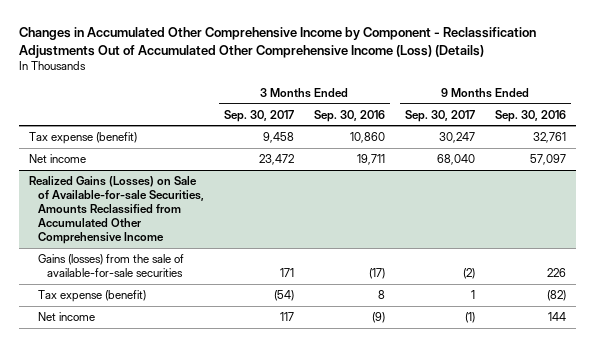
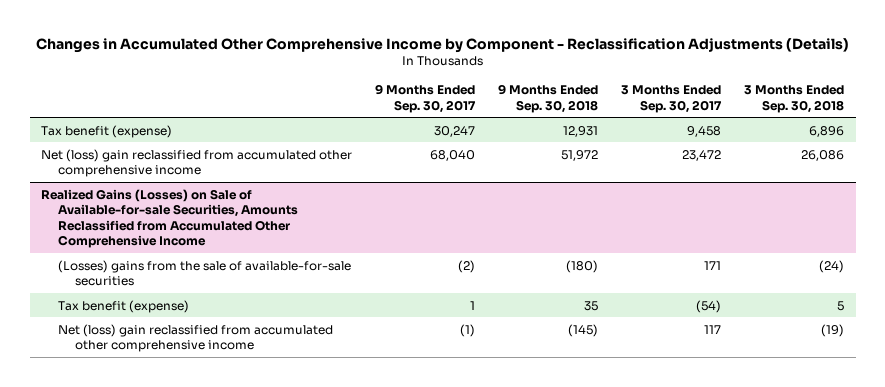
[19,26,537,58] Changes in Accumulated Other Comprehensive Income by Component - Reclassification Adjustments Out of Accumulated Other Comprehensive Income (Loss) (Details) -> [35,37,849,53] Changes in Accumulated Other Comprehensive Income by Component - Reclassification Adjustments (Details)
[313,109,385,122] Sep. 30, 2016 -> none
[494,109,566,122] Sep. 30, 2016 -> none
none -> [498,84,599,113] 9 Months Ended Sep. 30, 2018
none -> [744,85,845,113] 3 Months Ended Sep. 30, 2018
[29,132,138,145] Tax expense (benefit) -> [41,124,173,138] Tax benefit (expense)
[29,154,87,164] Net income -> [41,148,353,178] Net (loss) gain reclassified from accumulated other comprehensive income
[38,254,185,278] Gains (losses) from the sale of available-for-sale securities -> [58,259,352,287] (Losses) gains from the sale of available-for-sale securities
[38,290,147,303] Tax expense (benefit) -> [58,299,190,313] Tax benefit (expense)
[38,312,96,322] Net income -> [58,323,334,353] Net (loss) gain reclassified from accumulated other comprehensive income

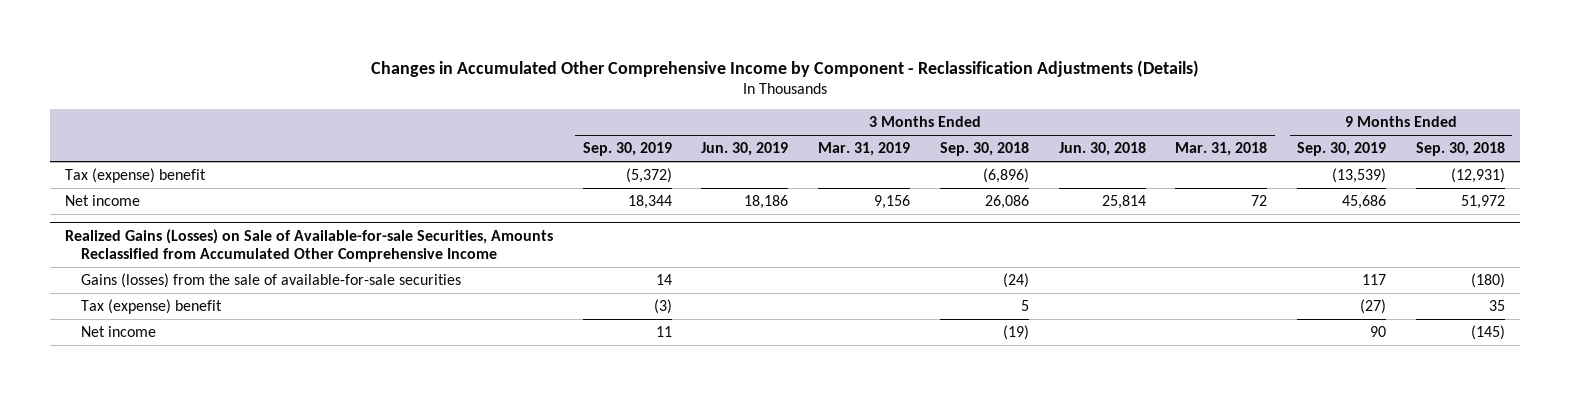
[375,84,477,113] 9 Months Ended Sep. 30, 2017 -> none
[621,85,723,113] 3 Months Ended Sep. 30, 2017 -> none
none -> [582,142,672,157] Sep. 30, 2019
none -> [701,142,789,157] Jun. 30, 2019
none -> [818,142,911,157] Mar. 31, 2019
none -> [1058,142,1146,157] Jun. 30, 2018
none -> [1175,142,1268,157] Mar. 31, 2018
none -> [1297,142,1387,157] Sep. 30, 2019
[41,124,173,138] Tax benefit (expense) -> [64,167,206,183] Tax (expense) benefit
[563,125,599,137] 12,931 -> [1450,167,1505,183] (12,931)
[809,125,845,137] 6,896 -> [982,167,1029,183] (6,896)
[41,148,353,178] Net (loss) gain reclassified from accumulated other comprehensive income -> [64,194,140,206] Net income
[58,259,352,287] (Losses) gains from the sale of available-for-sale securities -> [80,272,461,288] Gains (losses) from the sale of available-for-sale securities
[58,299,190,313] Tax benefit (expense) -> [80,298,222,314] Tax (expense) benefit
[58,323,334,353] Net (loss) gain reclassified from accumulated other comprehensive income -> [80,325,156,337] Net income

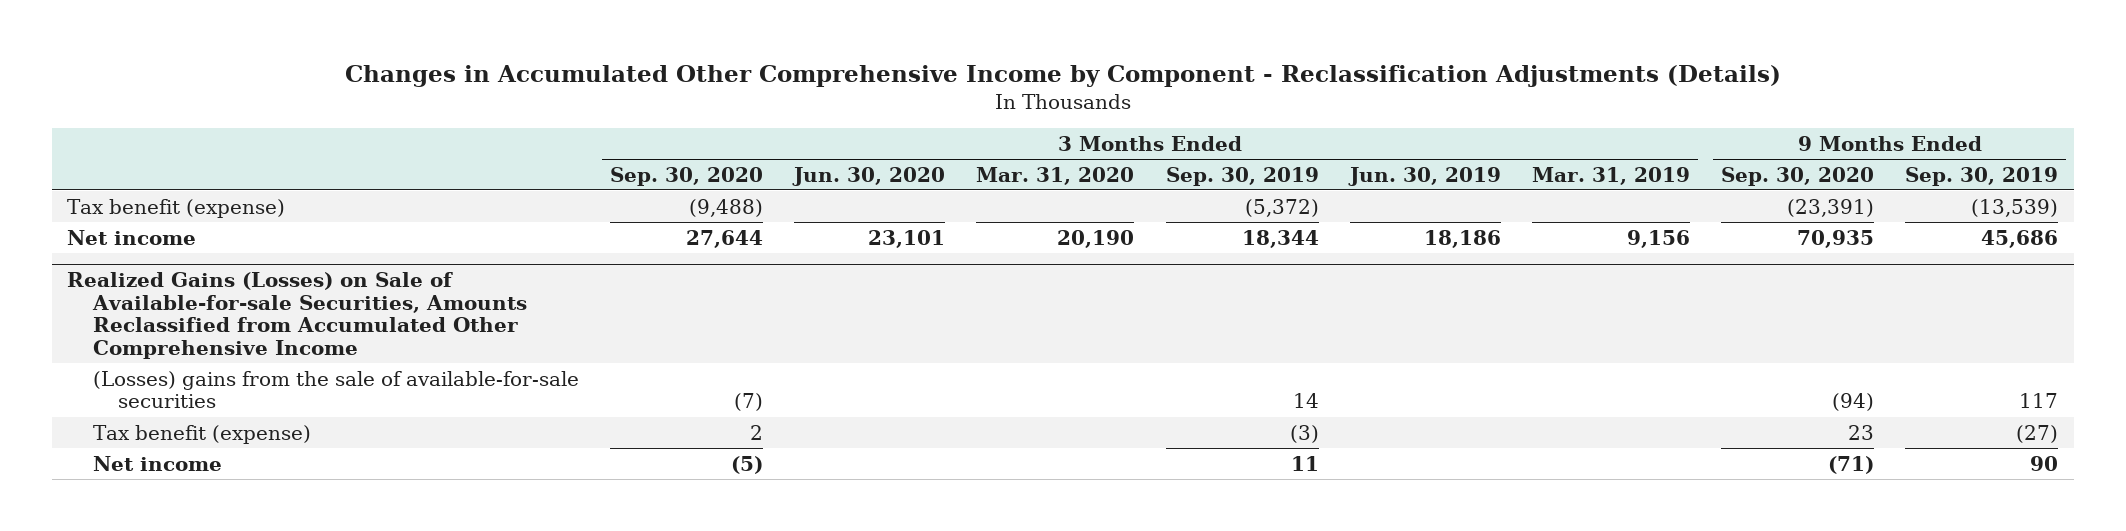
[939,142,1029,157] Sep. 30, 2018 -> none
[1058,142,1146,157] Jun. 30, 2018 -> none
[1175,142,1268,157] Mar. 31, 2018 -> none
[1415,142,1505,157] Sep. 30, 2018 -> none
none -> [610,166,764,186] Sep. 30, 2020
none -> [792,166,946,186] Jun. 30, 2020
none -> [976,166,1135,185] Mar. 31, 2020
none -> [1720,166,1874,186] Sep. 30, 2020
[64,167,206,183] Tax (expense) benefit -> [67,198,286,218] Tax benefit (expense)
[80,272,461,288] Gains (losses) from the sale of available-for-sale securities -> [92,370,579,409] (Losses) gains from the sale of available-for-sale securities
[80,298,222,314] Tax (expense) benefit -> [92,424,311,444] Tax benefit (expense)

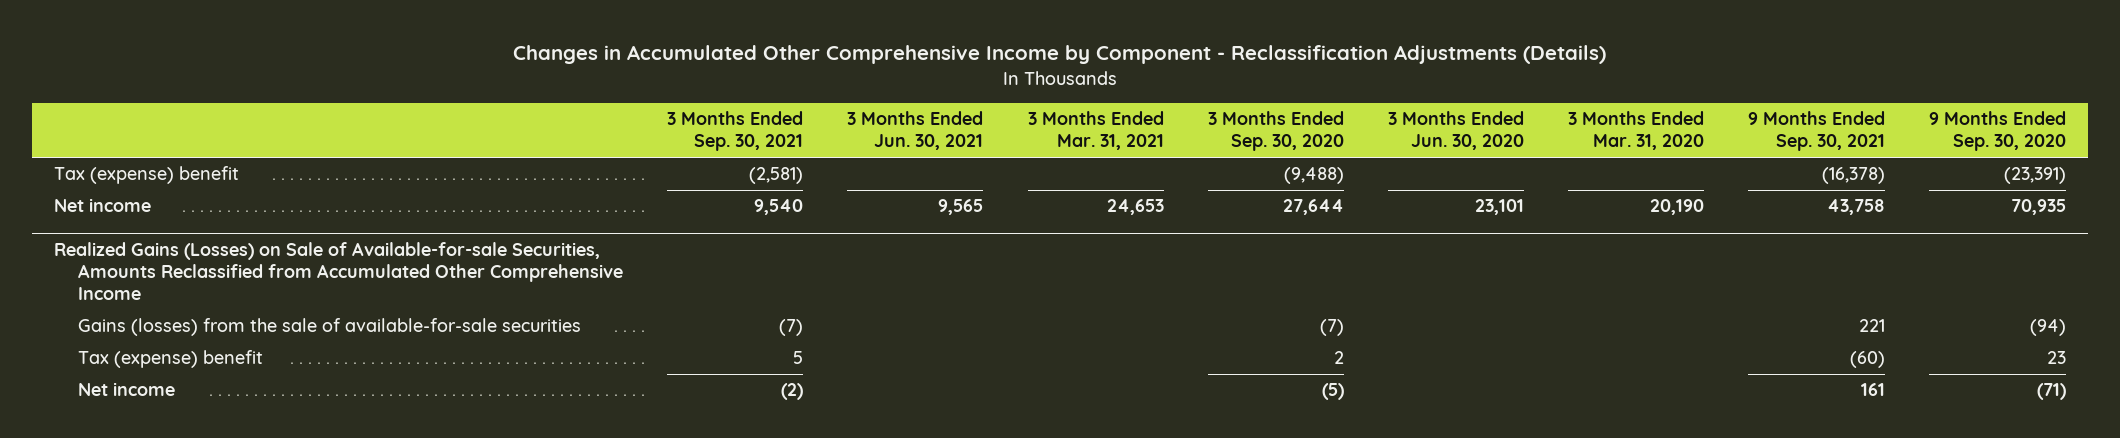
[1165,166,1319,186] Sep. 30, 2019 -> none
[1347,166,1501,186] Jun. 30, 2019 -> none
[1531,166,1690,185] Mar. 31, 2019 -> none
[1905,166,2059,186] Sep. 30, 2019 -> none
none -> [667,111,804,152] 3 Months Ended Sep. 30, 2021
none -> [847,111,984,151] 3 Months Ended Jun. 30, 2021
none -> [1027,111,1164,151] 3 Months Ended Mar. 31, 2021
none -> [1747,111,1885,152] 9 Months Ended Sep. 30, 2021
[67,198,286,218] Tax benefit (expense) -> [54,166,240,185] Tax (expense) benefit
[92,370,579,409] (Losses) gains from the sale of available-for-sale securities -> [78,318,582,337] Gains (losses) from the sale of available-for-sale securities
[92,424,311,444] Tax benefit (expense) -> [78,350,264,369] Tax (expense) benefit

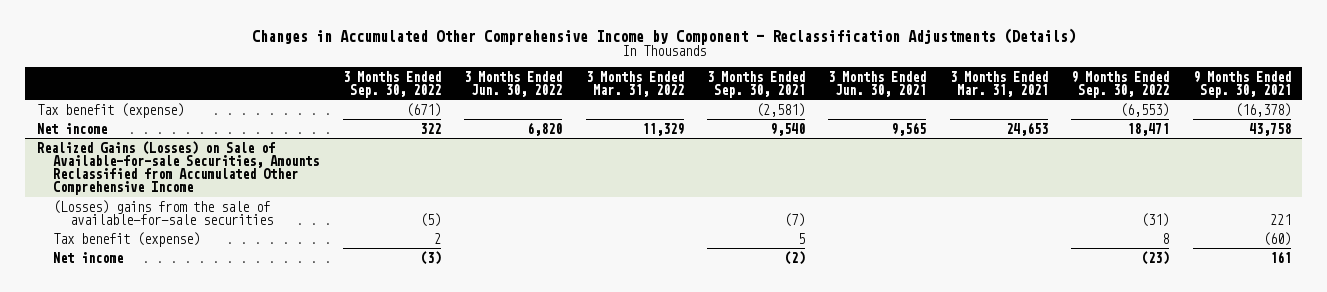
[1207,111,1344,152] 3 Months Ended Sep. 30, 2020 -> none
[1387,111,1524,151] 3 Months Ended Jun. 30, 2020 -> none
[1567,111,1704,151] 3 Months Ended Mar. 31, 2020 -> none
[1928,111,2066,152] 9 Months Ended Sep. 30, 2020 -> none
none -> [342,70,441,98] 3 Months Ended Sep. 30, 2022
none -> [464,70,563,97] 3 Months Ended Jun. 30, 2022
none -> [585,70,684,97] 3 Months Ended Mar. 31, 2022
none -> [1071,70,1170,98] 9 Months Ended Sep. 30, 2022
[54,166,240,185] Tax (expense) benefit -> [36,102,184,118] Tax benefit (expense)
[78,318,582,337] Gains (losses) from the sale of available-for-sale securities -> [53,199,274,225] (Losses) gains from the sale of available-for-sale securities
[78,350,264,369] Tax (expense) benefit -> [53,231,201,247] Tax benefit (expense)

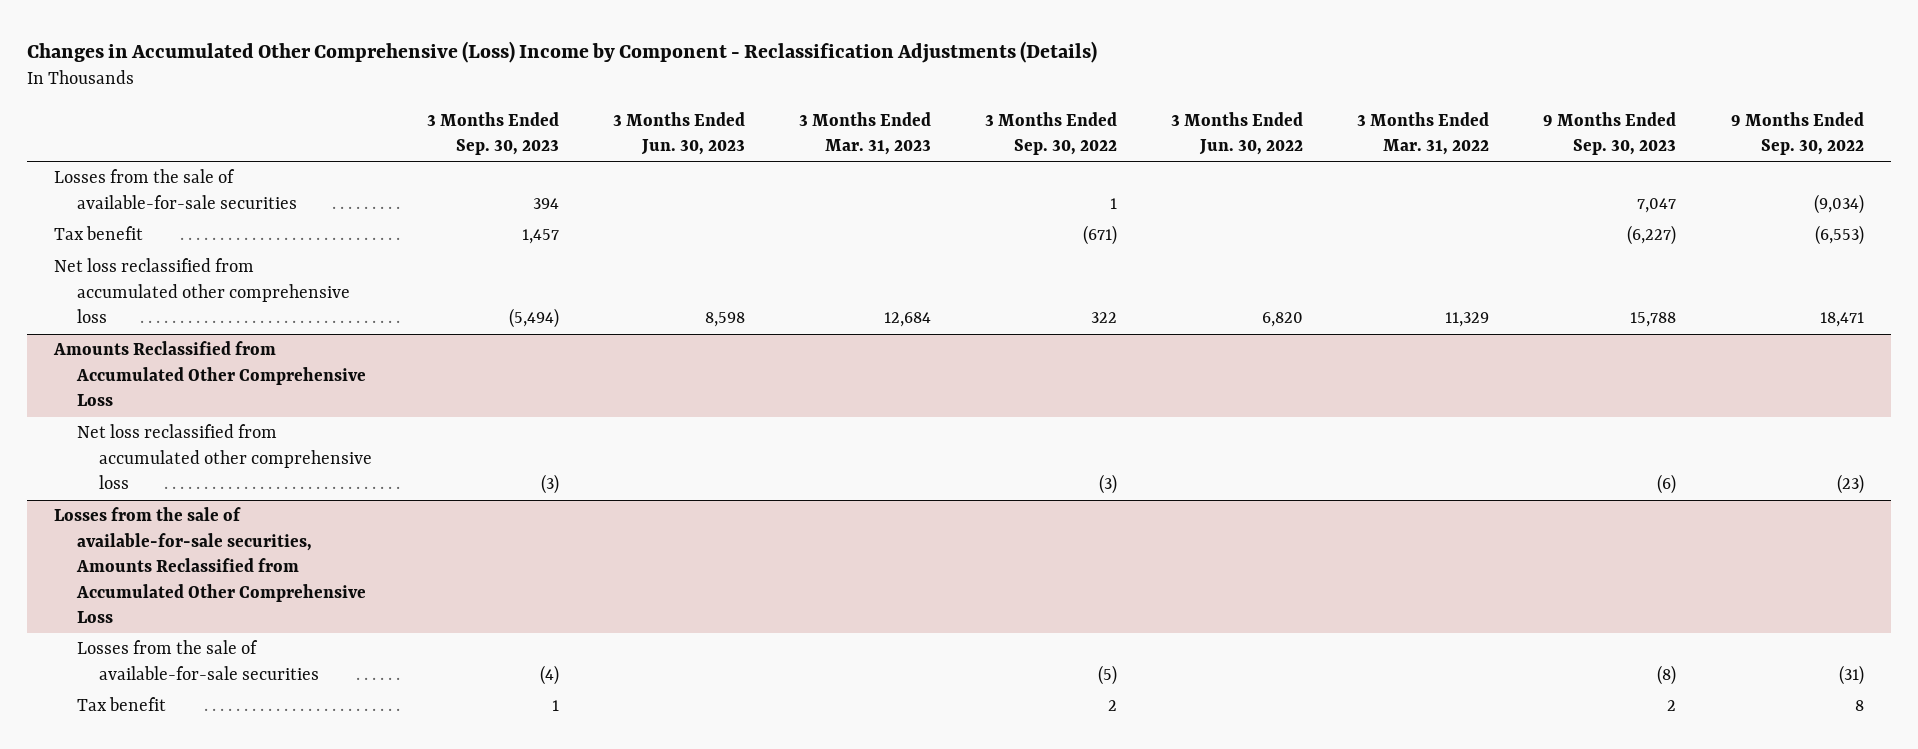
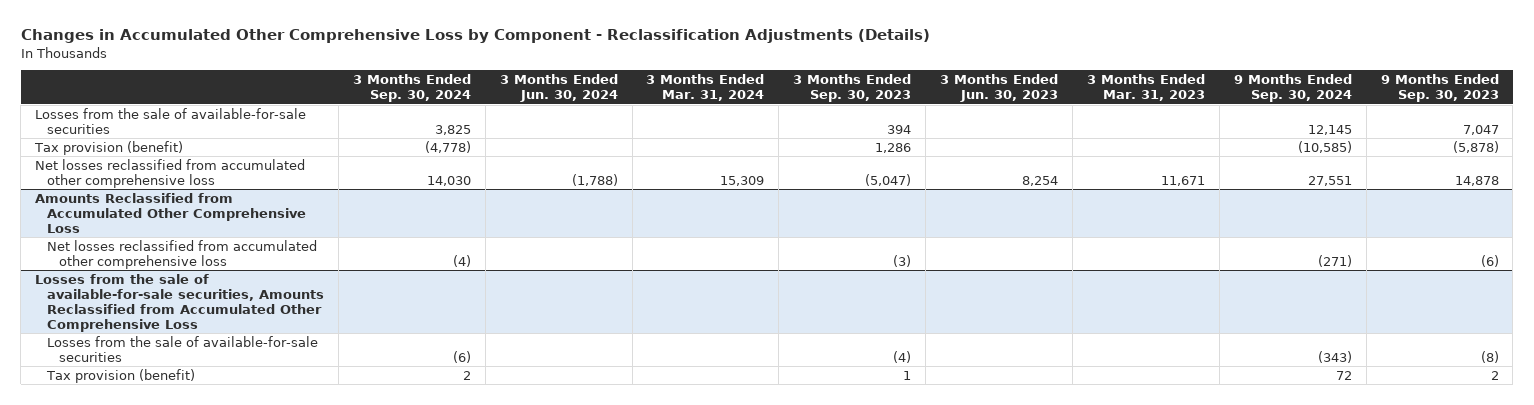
[27,40,1098,63] Changes in Accumulated Other Comprehensive (Loss) Income by Component - Reclassification Adjustments (Details) -> [20,29,930,44] Changes in Accumulated Other Comprehensive Loss by Component - Reclassification Adjustments (Details)
[985,111,1118,155] 3 Months Ended Sep. 30, 2022 -> none
[1171,111,1304,155] 3 Months Ended Jun. 30, 2022 -> none
[1357,111,1490,155] 3 Months Ended Mar. 31, 2022 -> none
[1730,111,1864,155] 9 Months Ended Sep. 30, 2022 -> none
none -> [352,74,471,103] 3 Months Ended Sep. 30, 2024
none -> [499,74,618,103] 3 Months Ended Jun. 30, 2024
none -> [646,74,765,102] 3 Months Ended Mar. 31, 2024
none -> [1233,74,1352,103] 9 Months Ended Sep. 30, 2024
[54,226,144,241] Tax benefit -> [34,140,184,155] Tax provision (benefit)
[521,229,559,245] 1,457 -> [875,142,912,153] 1,286
[1627,225,1677,246] (6,227) -> [1452,140,1499,153] (5,878)
[54,258,350,324] Net loss reclassified from accumulated other comprehensive loss -> [35,158,306,188] Net losses reclassified from accumulated other comprehensive loss
[508,308,559,329] (5,494) -> [865,173,912,186] (5,047)
[704,312,745,328] 8,598 -> [1022,175,1059,186] 8,254
[883,312,931,328] 12,684 -> [1160,175,1205,186] 11,671
[1630,312,1677,328] 15,788 -> [1454,175,1499,186] 14,878
[76,424,373,490] Net loss reclassified from accumulated other comprehensive loss -> [47,239,318,269] Net losses reclassified from accumulated other comprehensive loss
[76,697,166,712] Tax benefit -> [46,368,196,383] Tax provision (benefit)

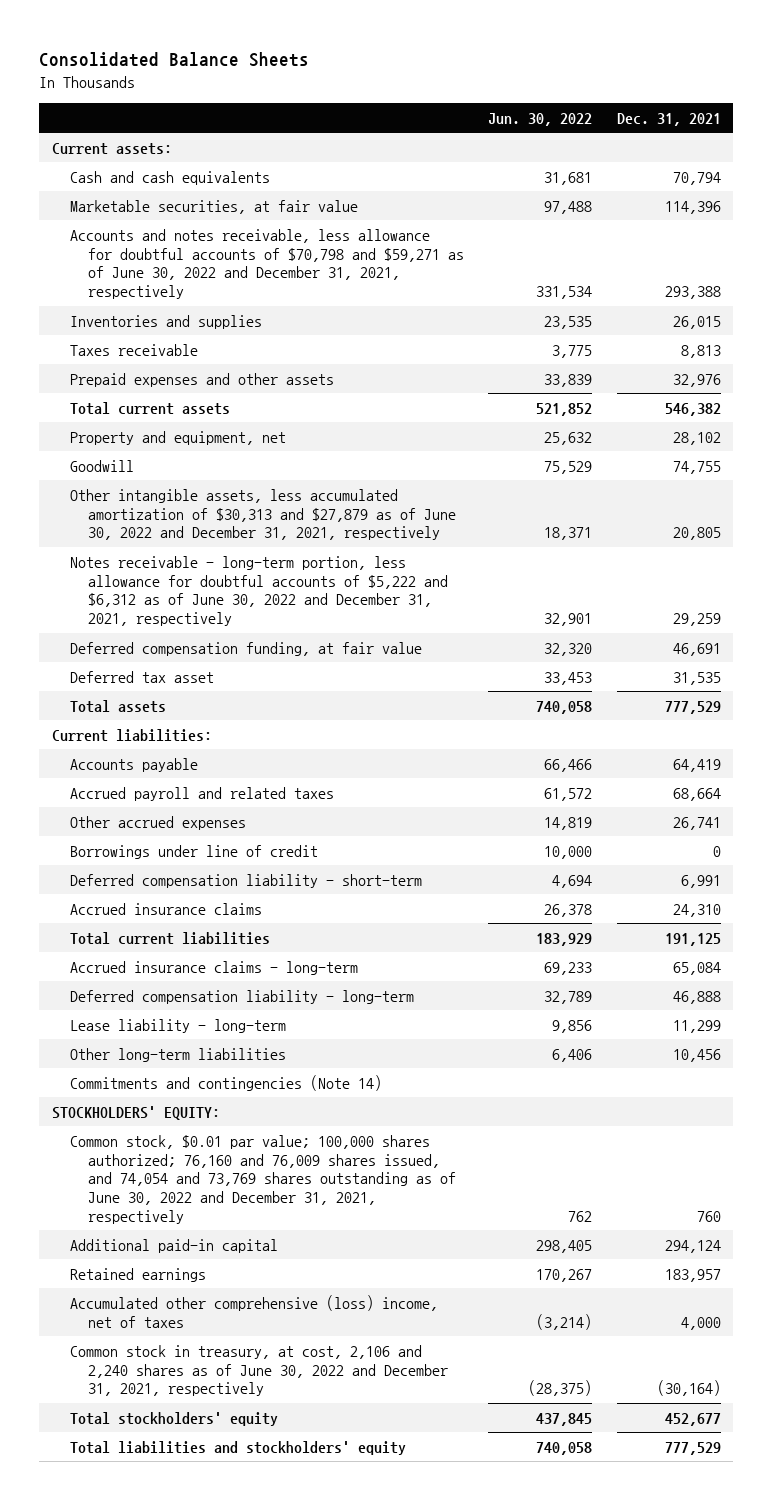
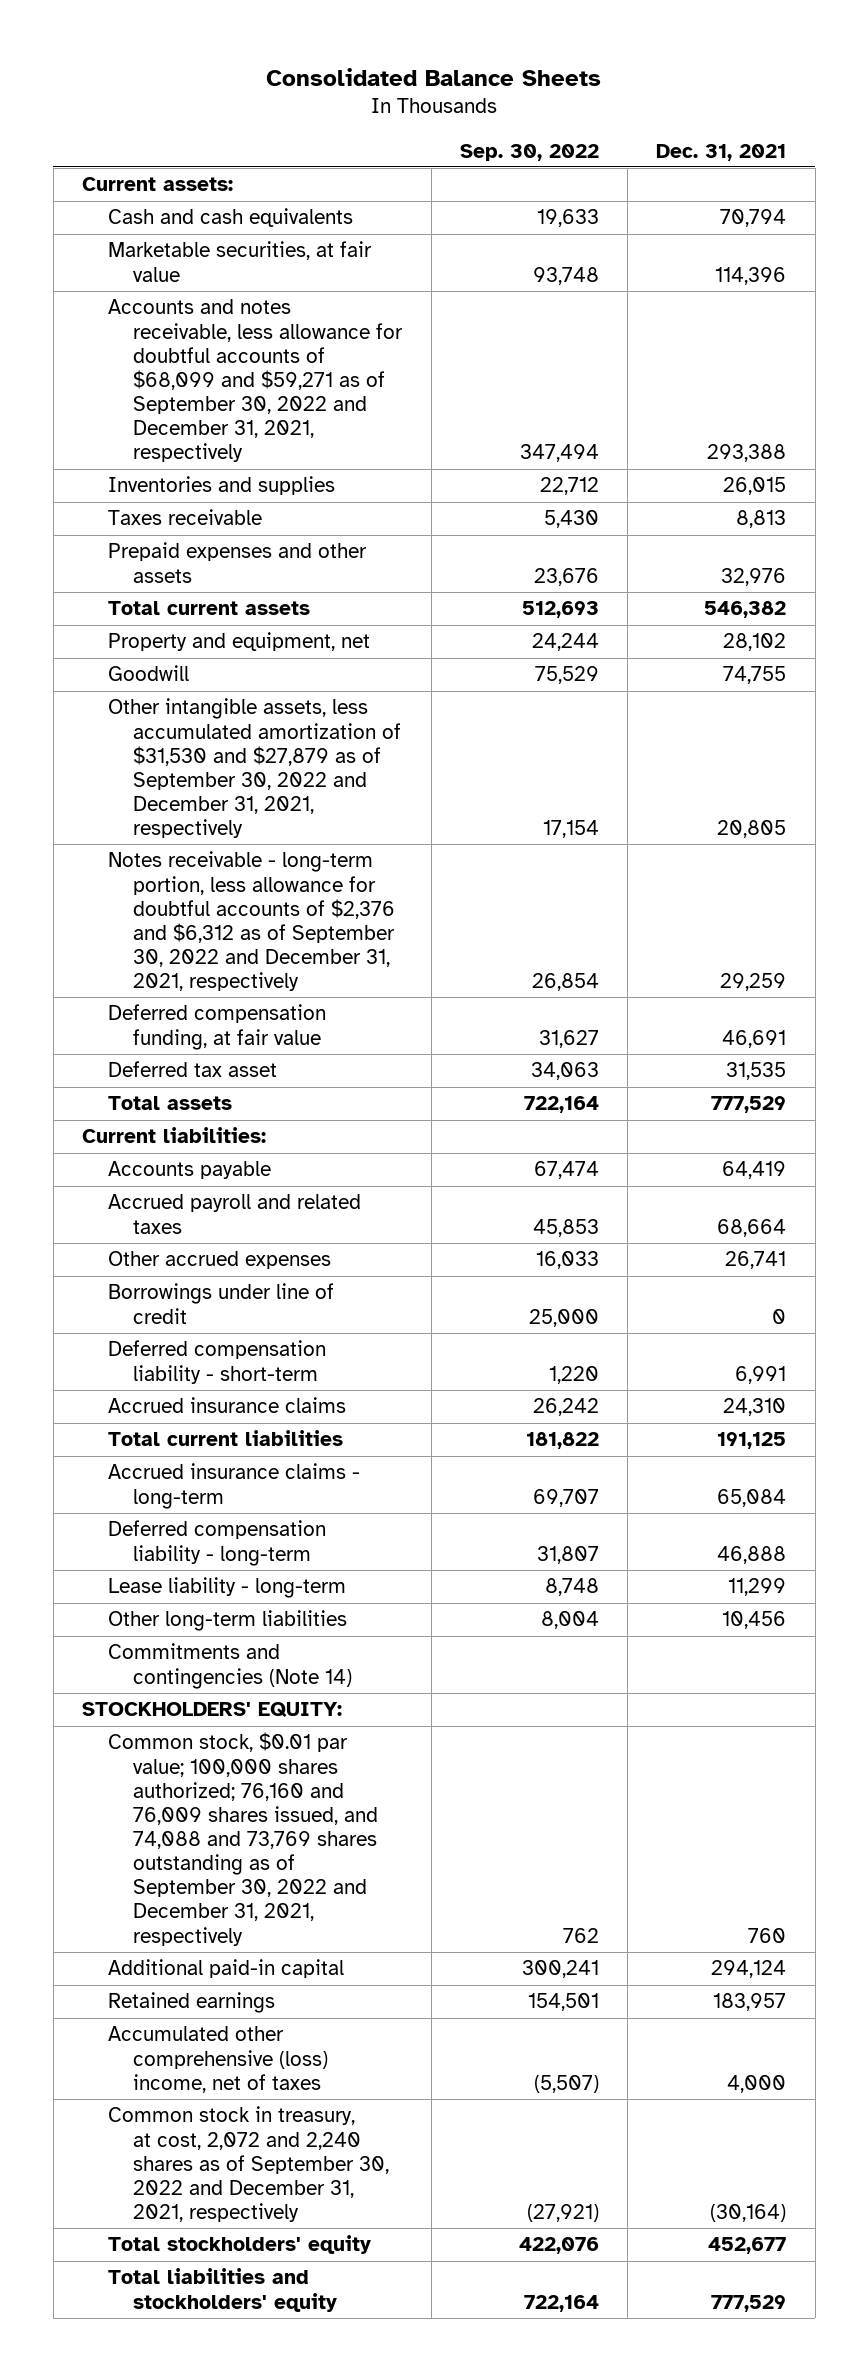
[488,112,593,126] Jun. 30, 2022 -> none
none -> [459,143,599,161] Sep. 30, 2022
[69,228,464,300] Accounts and notes receivable, less allowance for doubtful accounts of $70,798 and $59,271 as of June 30, 2022 and December 31, 2021, respectively -> [107,299,404,463] Accounts and notes receivable, less allowance for doubtful accounts of $68,099 and $59,271 as of September 30, 2022 and December 31, 2021, respectively
[69,488,456,541] Other intangible assets, less accumulated amortization of $30,313 and $27,879 as of June 30, 2022 and December 31, 2021, respectively -> [107,698,402,839] Other intangible assets, less accumulated amortization of $31,530 and $27,879 as of September 30, 2022 and December 31, 2021, respectively
[69,555,448,627] Notes receivable - long-term portion, less allowance for doubtful accounts of $5,222 and $6,312 as of June 30, 2022 and December 31, 2021, respectively -> [107,851,396,992] Notes receivable - long-term portion, less allowance for doubtful accounts of $2,376 and $6,312 as of September 30, 2022 and December 31, 2021, respectively
[69,1134,456,1224] Common stock, $0.01 par value; 100,000 shares authorized; 76,160 and 76,009 shares issued, and 74,054 and 73,769 shares outstanding as of June 30, 2022 and December 31, 2021, respectively -> [107,1732,379,1946] Common stock, $0.01 par value; 100,000 shares authorized; 76,160 and 76,009 shares issued, and 74,088 and 73,769 shares outstanding as of September 30, 2022 and December 31, 2021, respectively
[69,1344,448,1397] Common stock in treasury, at cost, 2,106 and 2,240 shares as of June 30, 2022 and December 31, 2021, respectively -> [107,2106,390,2222] Common stock in treasury, at cost, 2,072 and 2,240 shares as of September 30, 2022 and December 31, 2021, respectively

